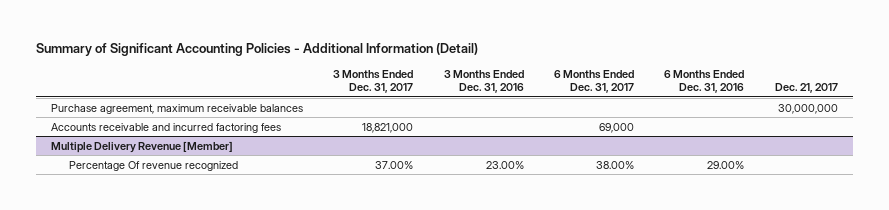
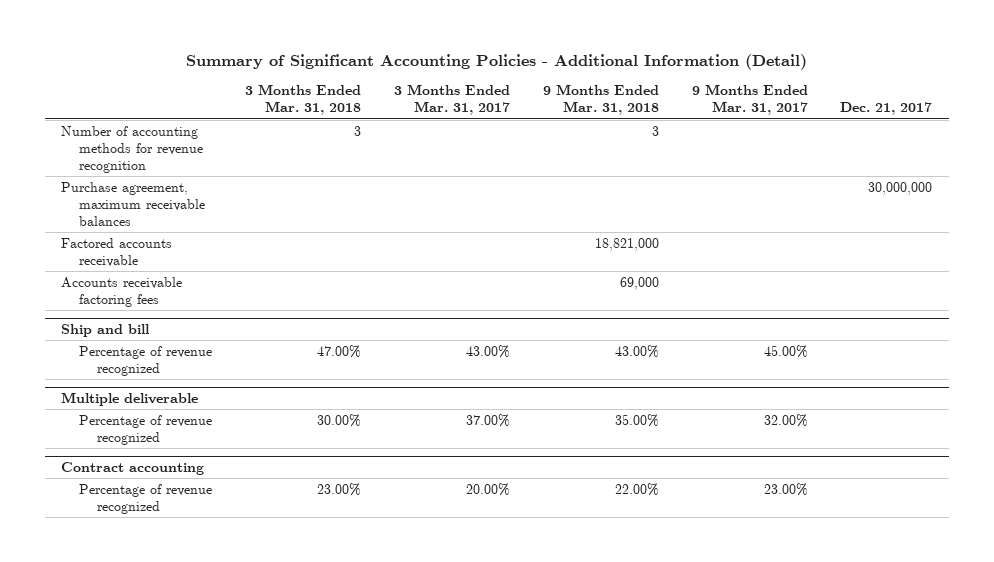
[333,69,414,94] 3 Months Ended Dec. 31, 2017 -> none
[443,69,524,94] 3 Months Ended Dec. 31, 2016 -> none
[554,69,635,94] 6 Months Ended Dec. 31, 2017 -> none
[664,69,745,94] 6 Months Ended Dec. 31, 2016 -> none
none -> [244,84,361,116] 3 Months Ended Mar. 31, 2018
none -> [393,84,510,116] 3 Months Ended Mar. 31, 2017
none -> [542,84,659,116] 9 Months Ended Mar. 31, 2018
none -> [691,84,808,116] 9 Months Ended Mar. 31, 2017
none -> [61,125,204,173] Number of accounting methods for revenue recognition
none -> [61,237,173,267] Factored accounts receivable
[50,122,281,133] Accounts receivable and incurred factoring fees -> [61,276,183,307] Accounts receivable factoring fees
none -> [61,324,151,338] Ship and bill
none -> [79,345,213,376] Percentage of revenue recognized
[50,140,233,153] Multiple Delivery Revenue [Member] -> [61,392,199,407] Multiple deliverable
[68,160,238,171] Percentage Of revenue recognized -> [79,414,213,445] Percentage of revenue recognized
none -> [61,462,205,476] Contract accounting
none -> [79,483,213,514] Percentage of revenue recognized

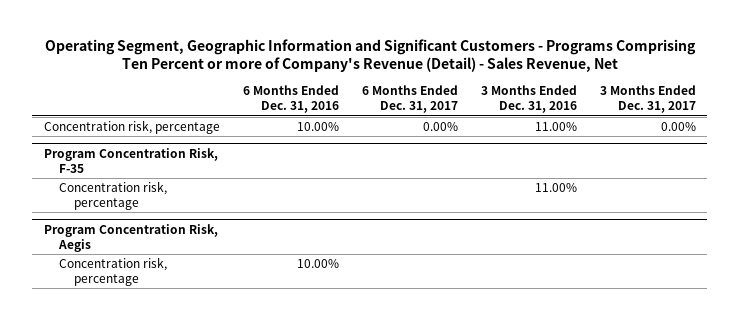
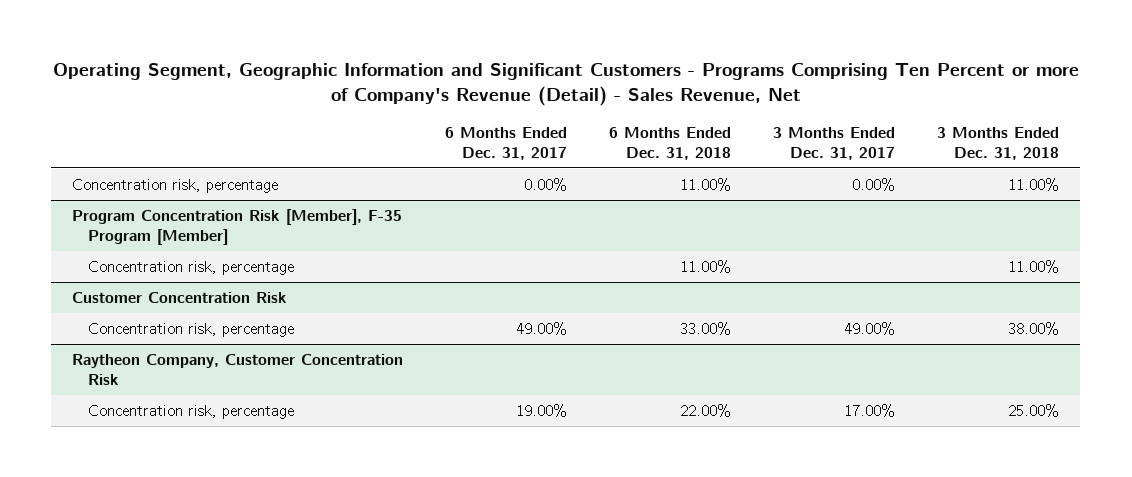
[242,85,339,114] 6 Months Ended Dec. 31, 2016 -> none
[480,85,577,114] 3 Months Ended Dec. 31, 2016 -> none
none -> [609,127,732,160] 6 Months Ended Dec. 31, 2018
none -> [937,127,1060,160] 3 Months Ended Dec. 31, 2018
[43,147,218,173] Program Concentration Risk, F-35 -> [72,208,403,245] Program Concentration Risk [Member], F-35 Program [Member]
[43,223,218,252] Program Concentration Risk, Aegis -> none
[58,257,167,287] Concentration risk, percentage -> none
none -> [72,291,288,303] Customer Concentration Risk
none -> [88,322,295,337] Concentration risk, percentage
none -> [72,353,404,385] Raytheon Company, Customer Concentration Risk
none -> [88,404,295,419] Concentration risk, percentage

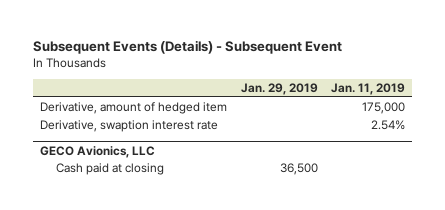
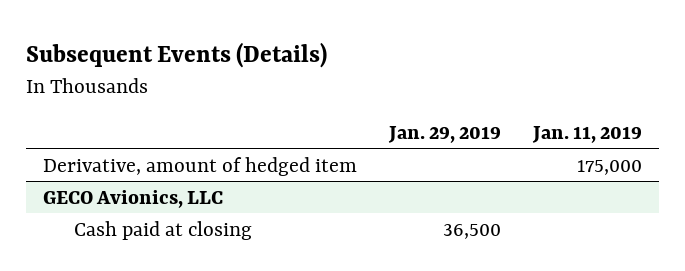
[32,40,342,55] Subsequent Events (Details) - Subsequent Event -> [26,42,328,69] Subsequent Events (Details)
[39,120,218,133] Derivative, swaption interest rate -> none

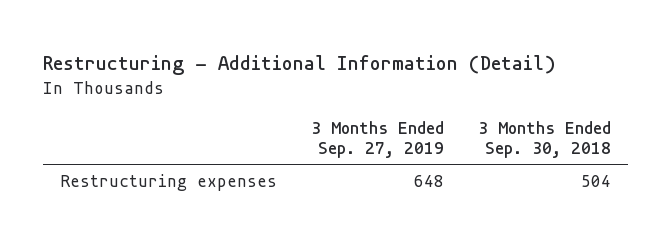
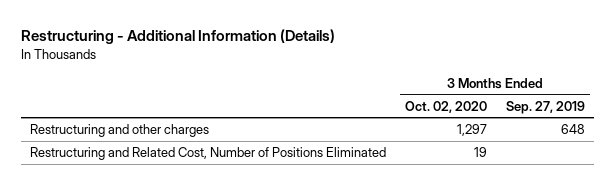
[43,55,557,76] Restructuring - Additional Information (Detail) -> [20,29,335,45] Restructuring - Additional Information (Details)
[478,120,612,158] 3 Months Ended Sep. 30, 2018 -> none
none -> [405,100,488,113] Oct. 02, 2020
[60,174,278,192] Restructuring expenses -> [30,124,210,138] Restructuring and other charges
none -> [30,147,387,161] Restructuring and Related Cost, Number of Positions Eliminated

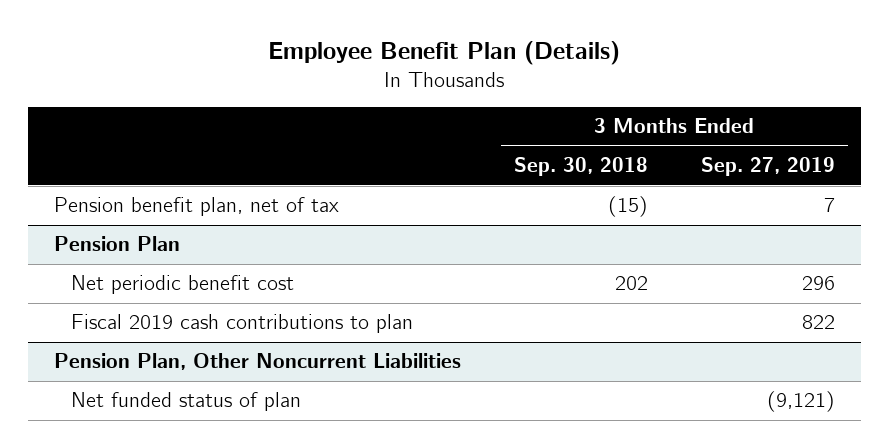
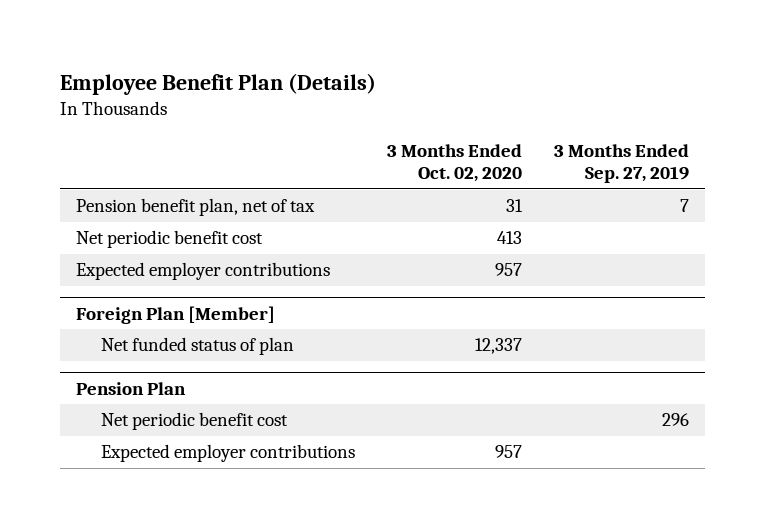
[513,157,648,177] Sep. 30, 2018 -> none
none -> [387,143,523,183] 3 Months Ended Oct. 02, 2020
none -> [76,230,264,249] Net periodic benefit cost
none -> [76,262,331,281] Expected employer contributions
none -> [76,305,276,324] Foreign Plan [Member]
none -> [101,337,295,356] Net funded status of plan
[71,314,414,334] Fiscal 2019 cash contributions to plan -> none
[54,353,462,371] Pension Plan, Other Noncurrent Liabilities -> none
[71,392,302,412] Net funded status of plan -> none
none -> [101,444,356,463] Expected employer contributions

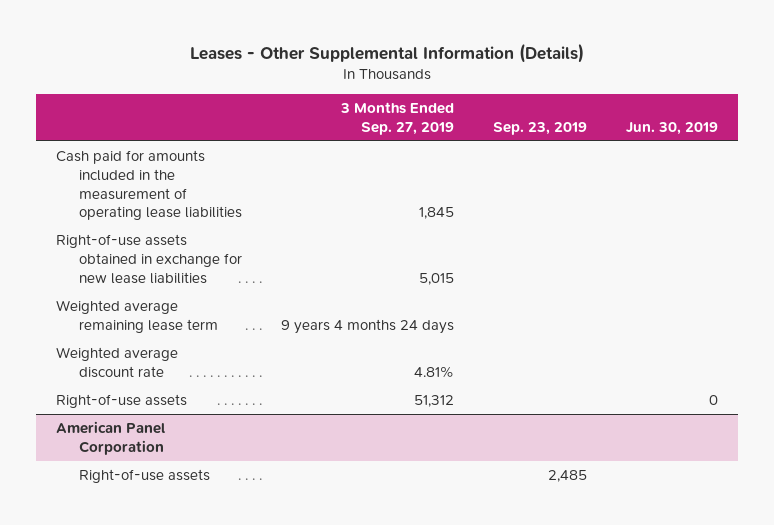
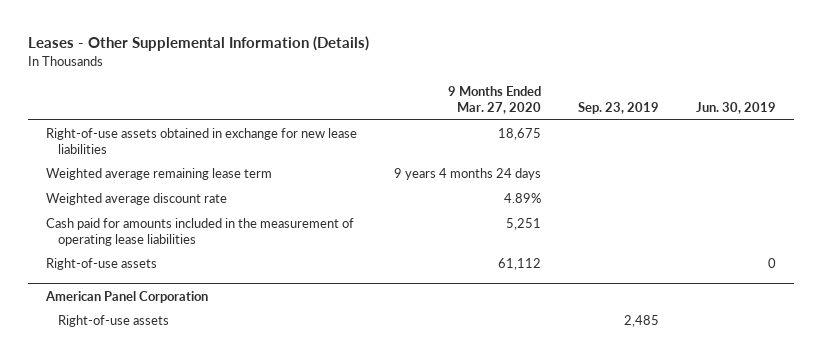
[340,102,455,135] 3 Months Ended Sep. 27, 2019 -> none
none -> [448,86,542,114] 9 Months Ended Mar. 27, 2020
[55,150,243,221] Cash paid for amounts included in the measurement of operating lease liabilities -> [46,218,355,246] Cash paid for amounts included in the measurement of operating lease liabilities

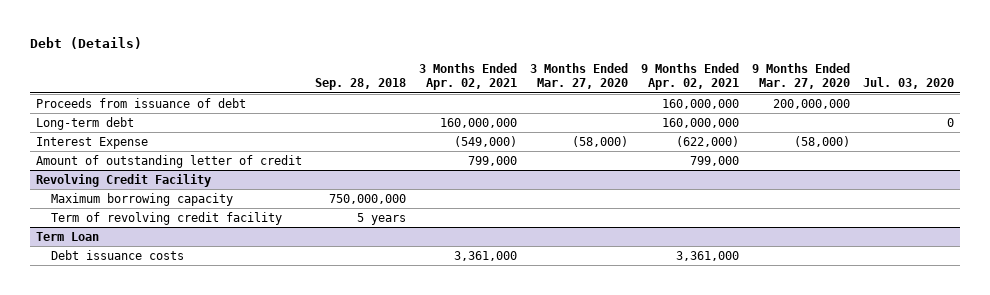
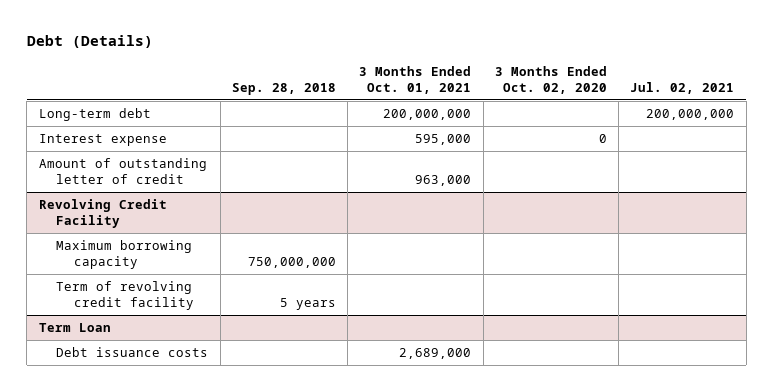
[419,62,518,90] 3 Months Ended Apr. 02, 2021 -> none
[530,62,629,89] 3 Months Ended Mar. 27, 2020 -> none
[640,62,739,90] 9 Months Ended Apr. 02, 2021 -> none
[751,62,850,89] 9 Months Ended Mar. 27, 2020 -> none
[862,76,954,89] Jul. 03, 2020 -> none
none -> [359,65,472,94] 3 Months Ended Oct. 01, 2021
none -> [494,65,607,94] 3 Months Ended Oct. 02, 2020
none -> [630,81,735,94] Jul. 02, 2021
[36,97,247,108] Proceeds from issuance of debt -> none
[36,136,149,149] Interest Expense -> [38,133,167,146] Interest expense

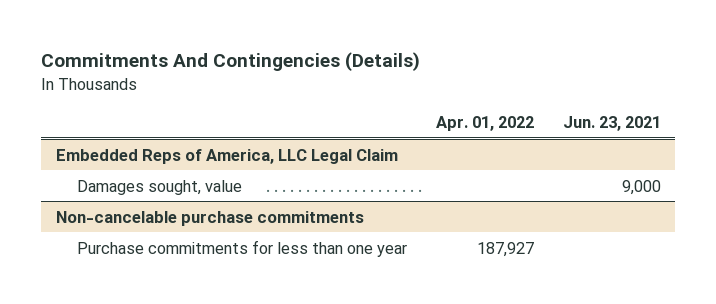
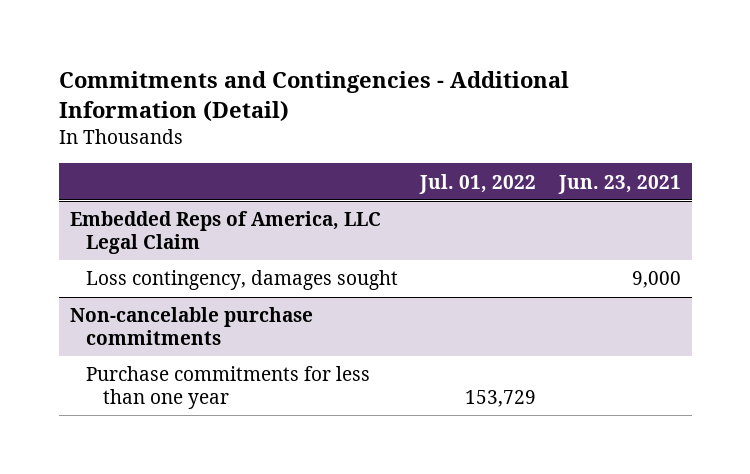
[41,52,421,72] Commitments And Contingencies (Details) -> [58,71,569,123] Commitments and Contingencies - Additional Information (Detail)
[435,116,534,132] Apr. 01, 2022 -> none
none -> [419,173,537,194] Jul. 01, 2022
[77,179,243,195] Damages sought, value -> [86,270,399,291] Loss contingency, damages sought

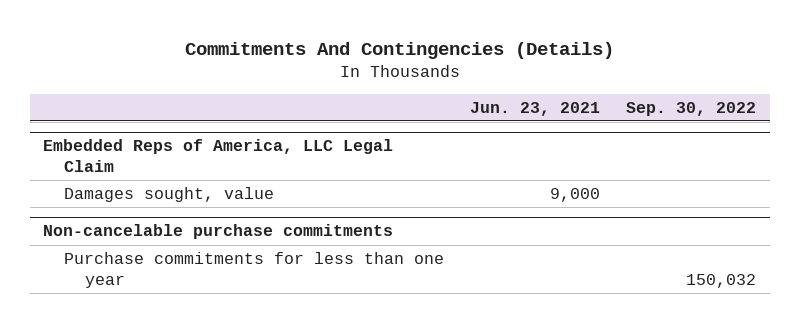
[58,71,569,123] Commitments and Contingencies - Additional Information (Detail) -> [184,42,614,60] Commitments And Contingencies (Details)
[419,173,537,194] Jul. 01, 2022 -> none
none -> [626,101,757,116] Sep. 30, 2022
[86,270,399,291] Loss contingency, damages sought -> [63,186,274,202] Damages sought, value

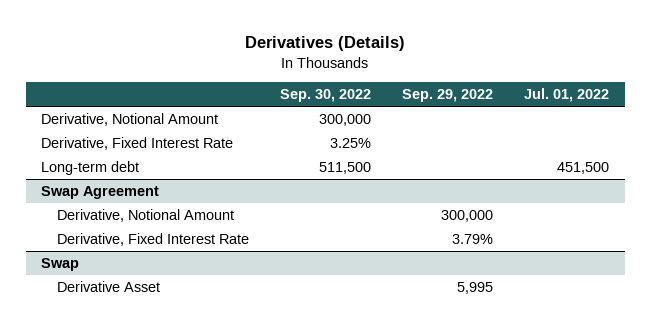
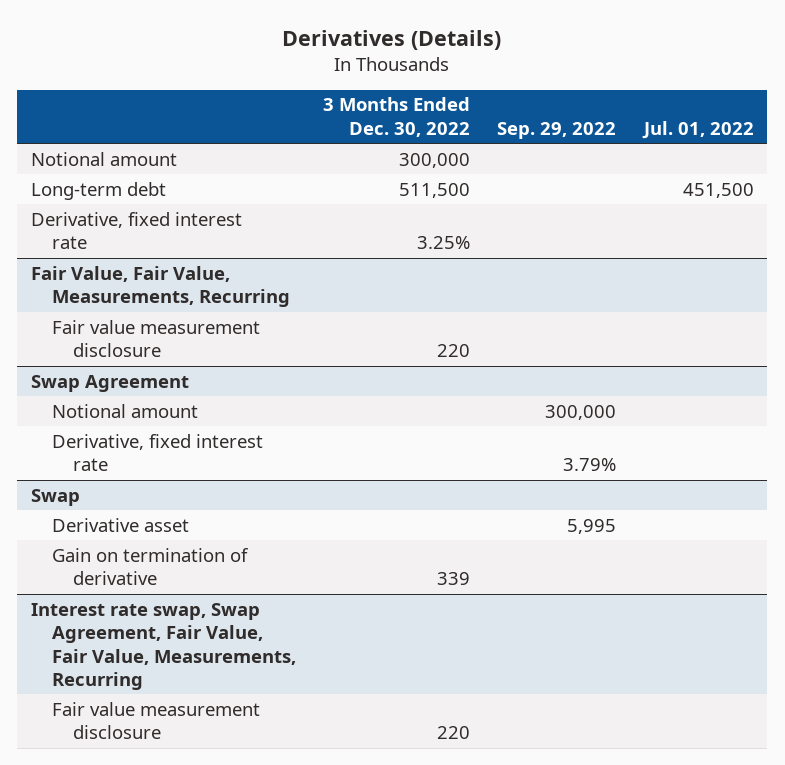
[279,88,371,102] Sep. 30, 2022 -> none
none -> [323,97,471,137] 3 Months Ended Dec. 30, 2022
[41,136,234,150] Derivative, Fixed Interest Rate -> none
[41,112,219,126] Derivative, Notional Amount -> [31,151,178,166] Notional amount
none -> [31,211,243,250] Derivative, fixed interest rate
none -> [31,265,290,308] Fair Value, Fair Value, Measurements, Recurring
none -> [51,319,260,358] Fair value measurement disclosure
[56,208,234,222] Derivative, Notional Amount -> [51,403,198,418] Notional amount
[56,232,249,246] Derivative, Fixed Interest Rate -> [51,433,263,472] Derivative, fixed interest rate
[56,280,160,292] Derivative Asset -> [51,517,189,532] Derivative asset
none -> [51,547,249,586] Gain on termination of derivative
none -> [31,602,296,690] Interest rate swap, Swap Agreement, Fair Value, Fair Value, Measurements, Recurring
none -> [51,701,260,740] Fair value measurement disclosure

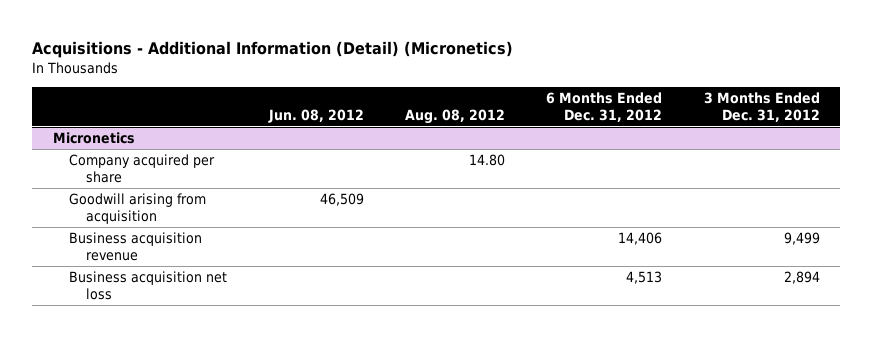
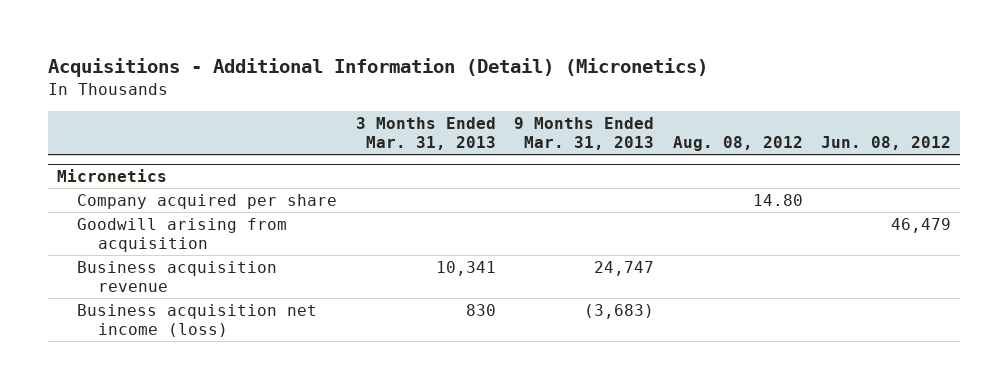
[546,92,663,122] 6 Months Ended Dec. 31, 2012 -> none
[703,92,820,122] 3 Months Ended Dec. 31, 2012 -> none
none -> [355,117,496,151] 3 Months Ended Mar. 31, 2013
none -> [514,117,655,151] 9 Months Ended Mar. 31, 2013
[319,193,364,207] 46,509 -> [891,217,952,233] 46,479
[69,271,228,300] Business acquisition net loss -> [77,303,318,337] Business acquisition net income (loss)

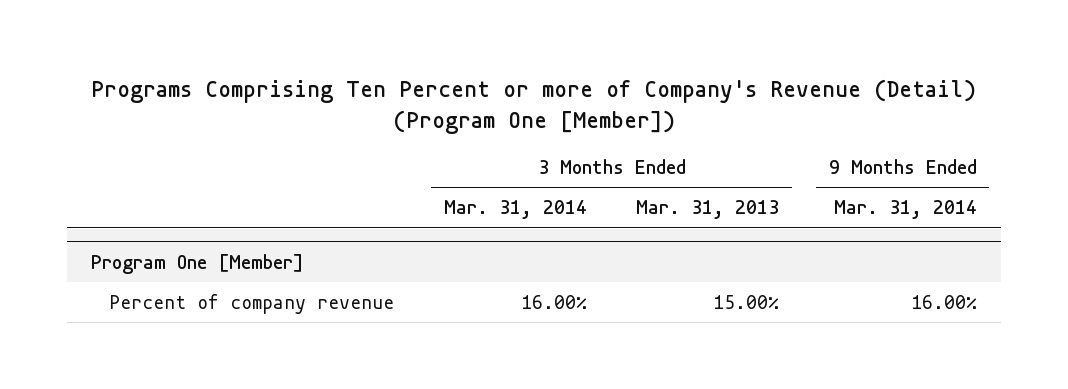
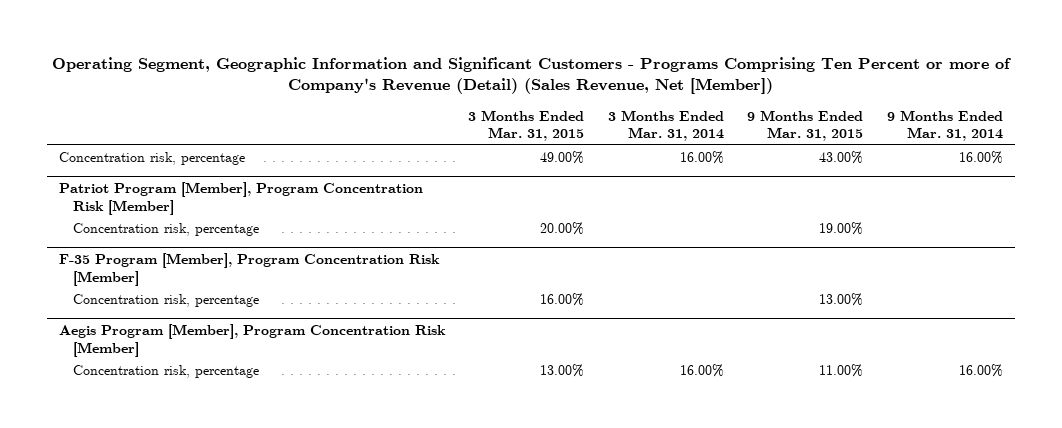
[91,79,977,134] Programs Comprising Ten Percent or more of Company's Revenue (Detail) (Program One [Member]) -> [51,56,1011,95] Operating Segment, Geographic Information and Significant Customers - Programs Comprising Ten Percent or more of Company's Revenue (Detail) (Sales Revenue, Net [Member])
[636,200,780,220] Mar. 31, 2013 -> none
none -> [468,109,585,142] 3 Months Ended Mar. 31, 2015
none -> [747,109,864,142] 9 Months Ended Mar. 31, 2015
[91,253,305,274] Program One [Member] -> none
[109,293,395,314] Percent of company revenue -> none
none -> [58,151,245,165] Concentration risk, percentage
none -> [58,181,423,215] Patriot Program [Member], Program Concentration Risk [Member]
none -> [72,222,259,236] Concentration risk, percentage
none -> [58,252,440,286] F-35 Program [Member], Program Concentration Risk [Member]
none -> [72,293,259,307] Concentration risk, percentage
none -> [58,323,446,357] Aegis Program [Member], Program Concentration Risk [Member]
none -> [72,364,259,378] Concentration risk, percentage

